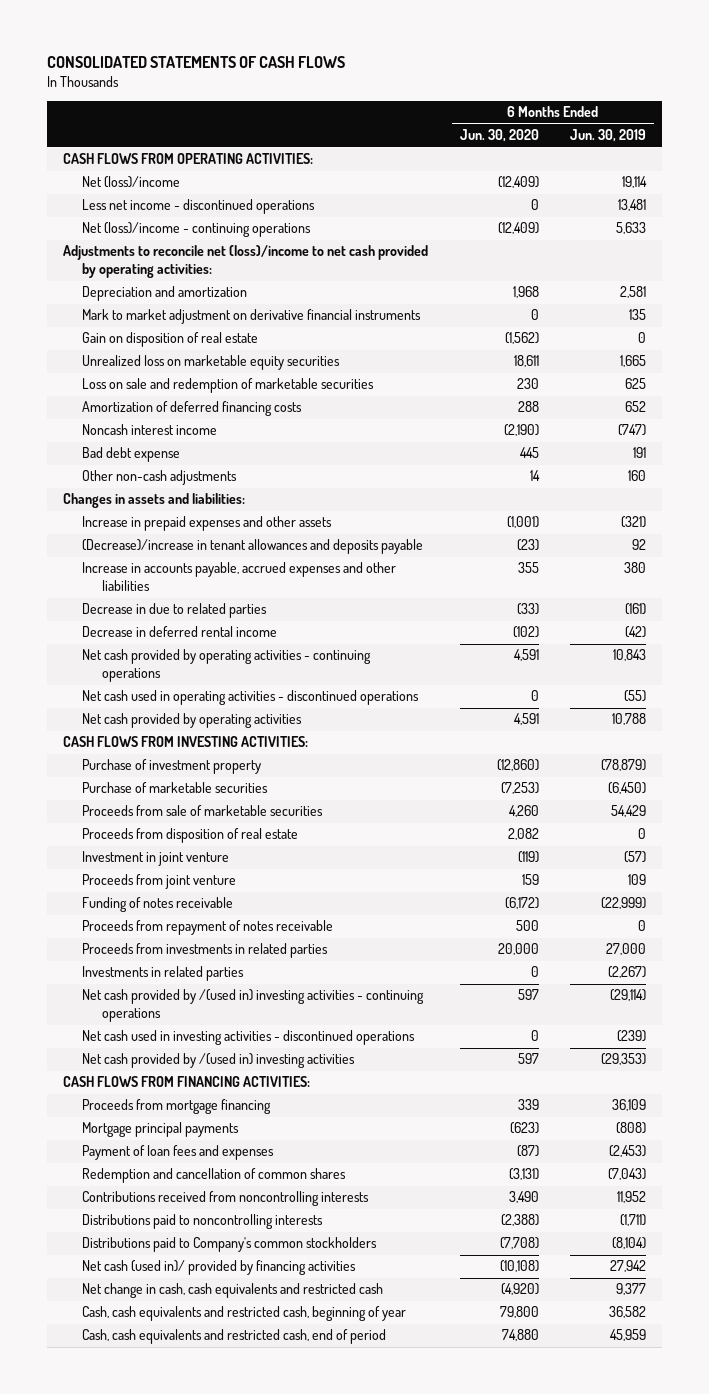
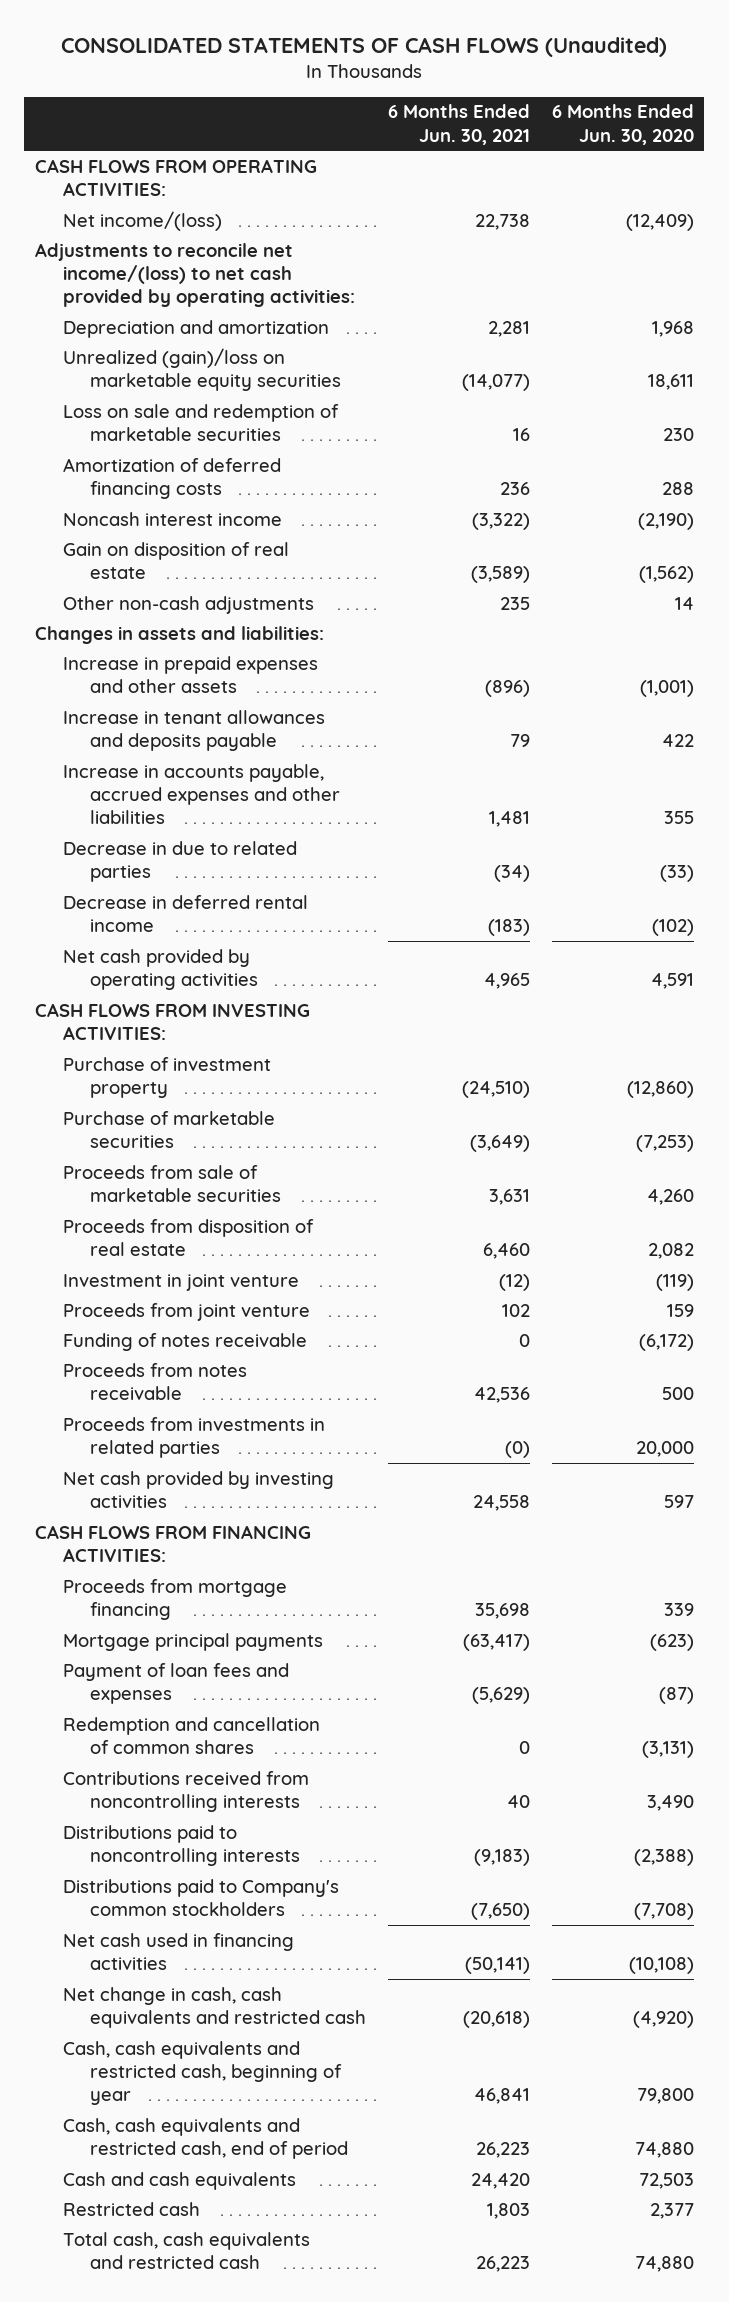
[47,56,346,69] CONSOLIDATED STATEMENTS OF CASH FLOWS -> [61,37,668,58] CONSOLIDATED STATEMENTS OF CASH FLOWS (Unaudited)
[570,129,647,143] Jun. 30, 2019 -> none
none -> [387,104,530,145] 6 Months Ended Jun. 30, 2021
[82,199,316,215] Less net income - discontinued operations -> none
[82,222,312,238] Net (loss)/income - continuing operations -> none
[82,176,181,189] Net (loss)/income -> [62,210,222,231] Net income/(loss)
[62,245,428,279] Adjustments to reconcile net (loss)/income to net cash provided by operating activities: -> [35,242,355,308] Adjustments to reconcile net income/(loss) to net cash provided by operating activities:
[82,309,422,325] Mark to market adjustment on derivative financial instruments -> none
[82,355,341,371] Unrealized loss on marketable equity securities -> [62,347,342,392] Unrealized (gain)/loss on marketable equity securities
[82,447,181,463] Bad debt expense -> none
[82,332,259,348] Gain on disposition of real estate -> [62,541,289,580] Gain on disposition of real estate
[82,539,424,555] (Decrease)/increase in tenant allowances and deposits payable -> [62,709,325,752] Increase in tenant allowances and deposits payable
[516,539,539,552] (23) -> [661,734,694,748] 422
[82,649,372,683] Net cash provided by operating activities - continuing operations -> none
[82,690,420,706] Net cash used in operating activities - discontinued operations -> none
[82,920,334,936] Proceeds from repayment of notes receivable -> [62,1362,247,1401] Proceeds from notes receivable
[82,966,245,982] Investments in related parties -> none
[82,989,425,1023] Net cash provided by /(used in) investing activities - continuing operations -> none
[82,1030,416,1046] Net cash used in investing activities - discontinued operations -> none
[82,1053,356,1069] Net cash provided by /(used in) investing activities -> [62,1470,334,1509] Net cash provided by investing activities
[82,1260,357,1276] Net cash (used in)/ provided by financing activities -> [62,1932,294,1971] Net cash used in financing activities
none -> [62,2171,296,2190] Cash and cash equivalents
none -> [62,2201,200,2216] Restricted cash
none -> [62,2231,310,2270] Total cash, cash equivalents and restricted cash

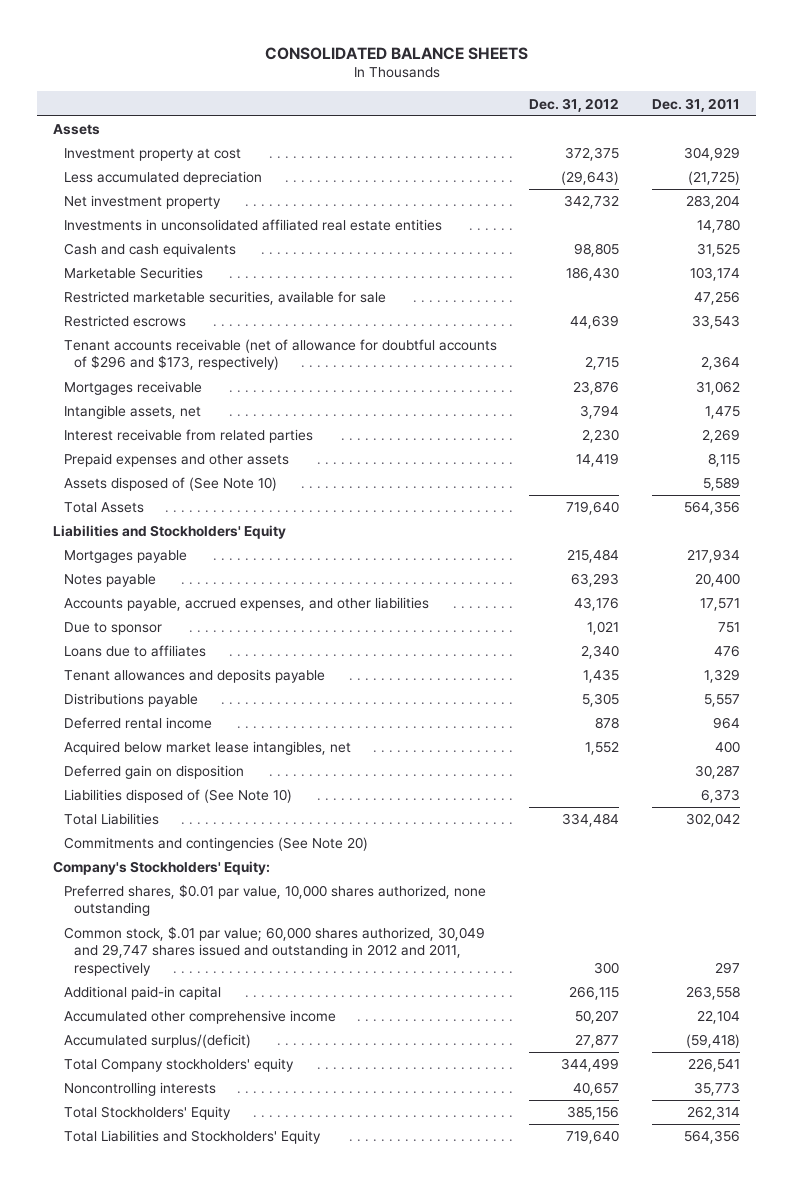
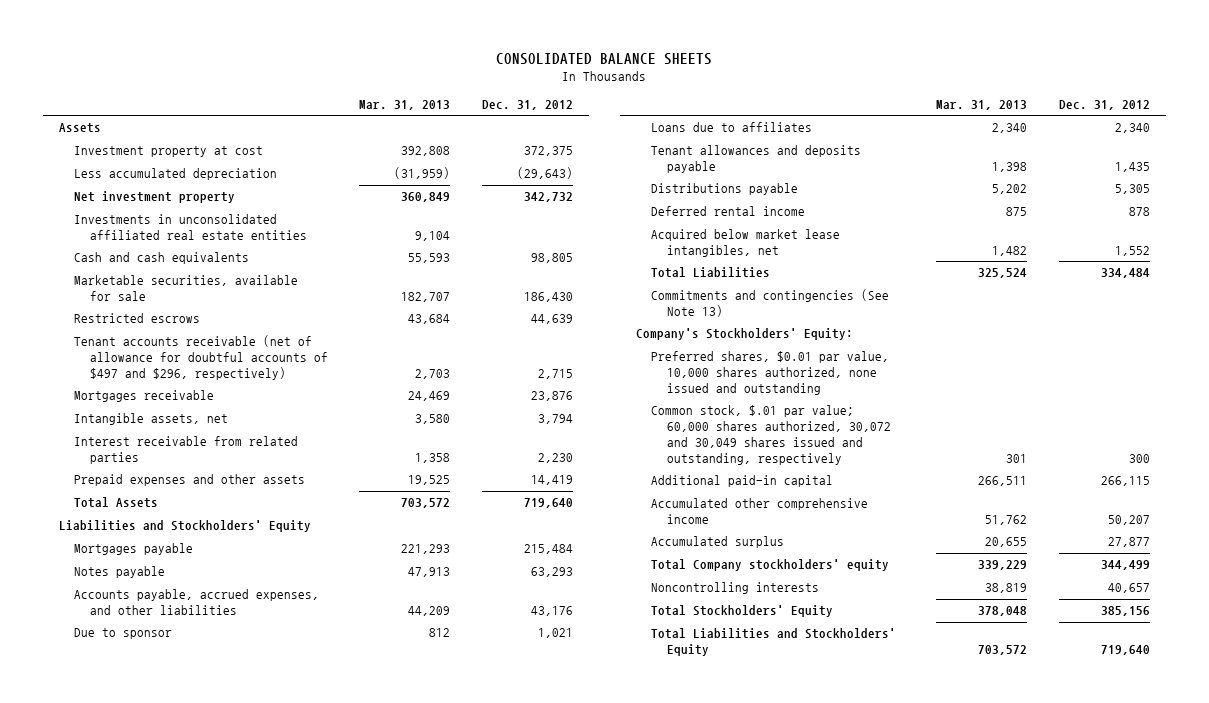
[651,97,740,112] Dec. 31, 2011 -> none
none -> [359,100,451,111] Mar. 31, 2013
[63,291,386,306] Restricted marketable securities, available for sale -> none
[63,267,203,280] Marketable Securities -> [74,275,299,302] Marketable securities, available for sale
[63,339,497,371] Tenant accounts receivable (net of allowance for doubtful accounts of $296 and $173, respectively) -> [74,335,328,380] Tenant accounts receivable (net of allowance for doubtful accounts of $497 and $296, respectively)
[63,477,277,492] Assets disposed of (See Note 10) -> none
[63,765,244,780] Deferred gain on disposition -> none
[63,789,292,804] Liabilities disposed of (See Note 10) -> none
[63,837,368,852] Commitments and contingencies (See Note 20) -> [651,289,890,318] Commitments and contingencies (See Note 13)
[63,884,486,917] Preferred shares, $0.01 par value, 10,000 shares authorized, none outstanding -> [651,351,890,395] Preferred shares, $0.01 par value, 10,000 shares authorized, none issued and outstanding
[63,926,485,976] Common stock, $.01 par value; 60,000 shares authorized, 30,049 and 29,747 shares issued and outstanding in 2012 and 2011, respectively -> [651,405,891,465] Common stock, $.01 par value; 60,000 shares authorized, 30,072 and 30,049 shares issued and outstanding, respectively
[63,1034,251,1049] Accumulated surplus/(deficit) -> [651,536,785,549] Accumulated surplus

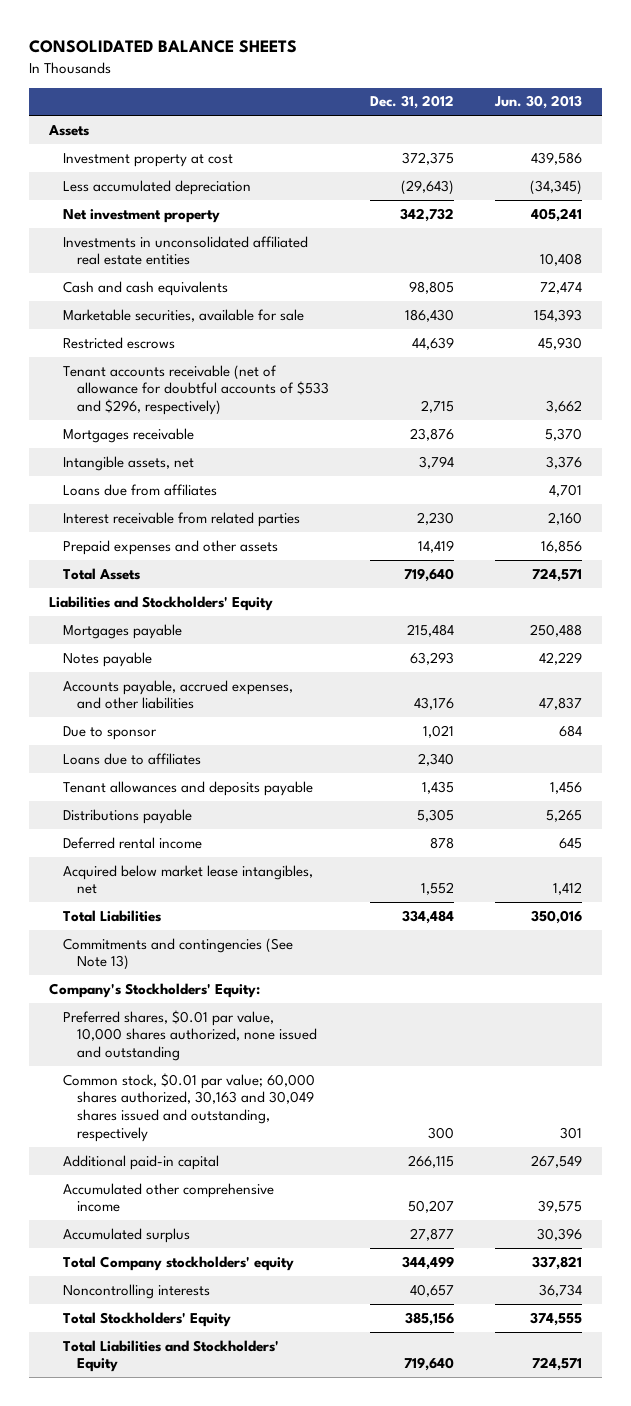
[359,100,451,111] Mar. 31, 2013 -> none
none -> [493,95,582,110] Jun. 30, 2013
[74,335,328,380] Tenant accounts receivable (net of allowance for doubtful accounts of $497 and $296, respectively) -> [63,364,329,416] Tenant accounts receivable (net of allowance for doubtful accounts of $533 and $296, respectively)
none -> [63,483,218,496] Loans due from affiliates
[651,405,891,465] Common stock, $.01 par value; 60,000 shares authorized, 30,072 and 30,049 shares issued and outstanding, respectively -> [63,1072,316,1142] Common stock, $0.01 par value; 60,000 shares authorized, 30,163 and 30,049 shares issued and outstanding, respectively

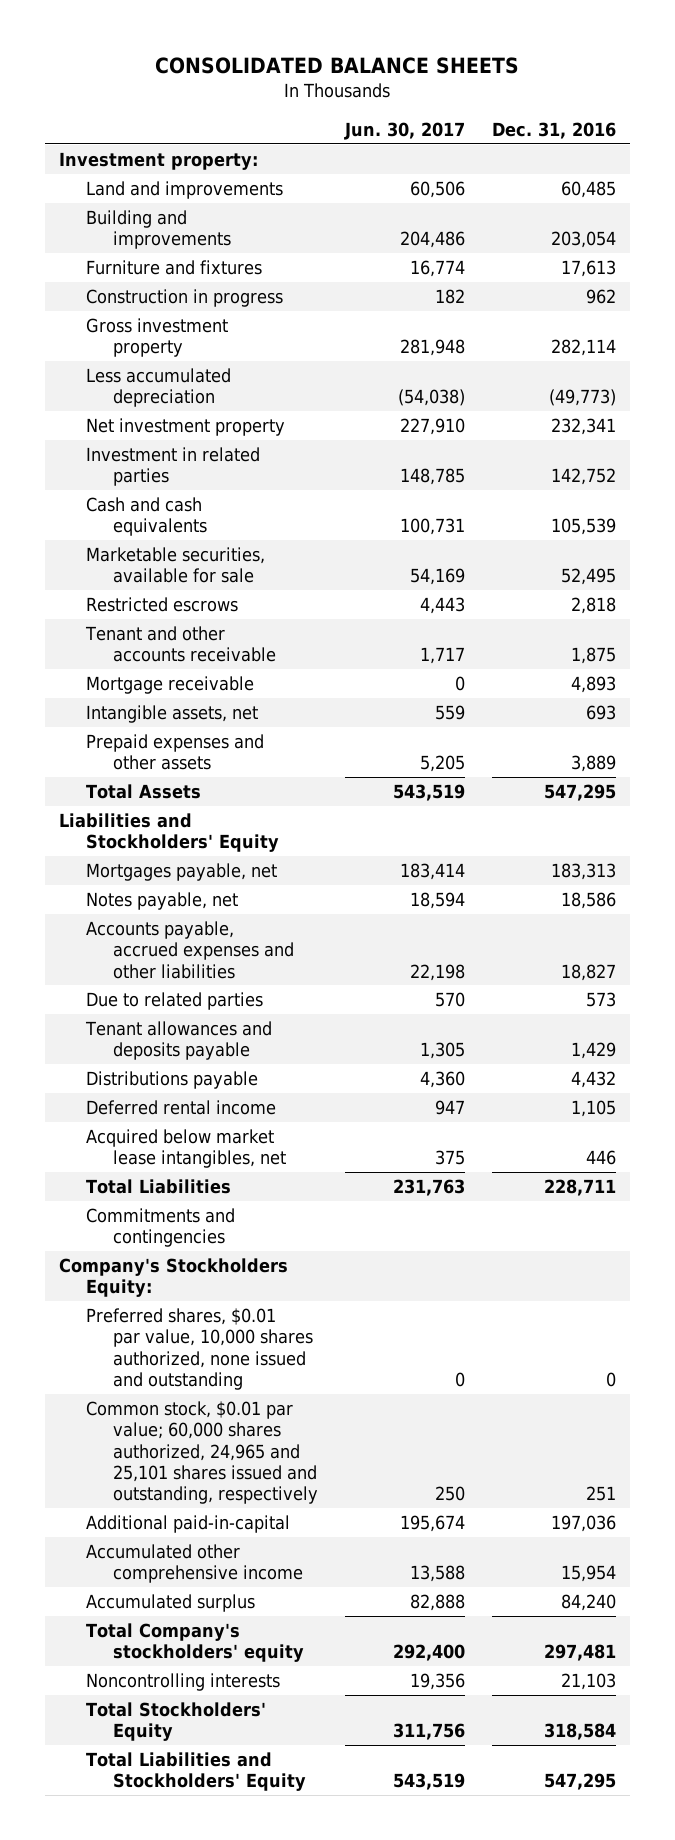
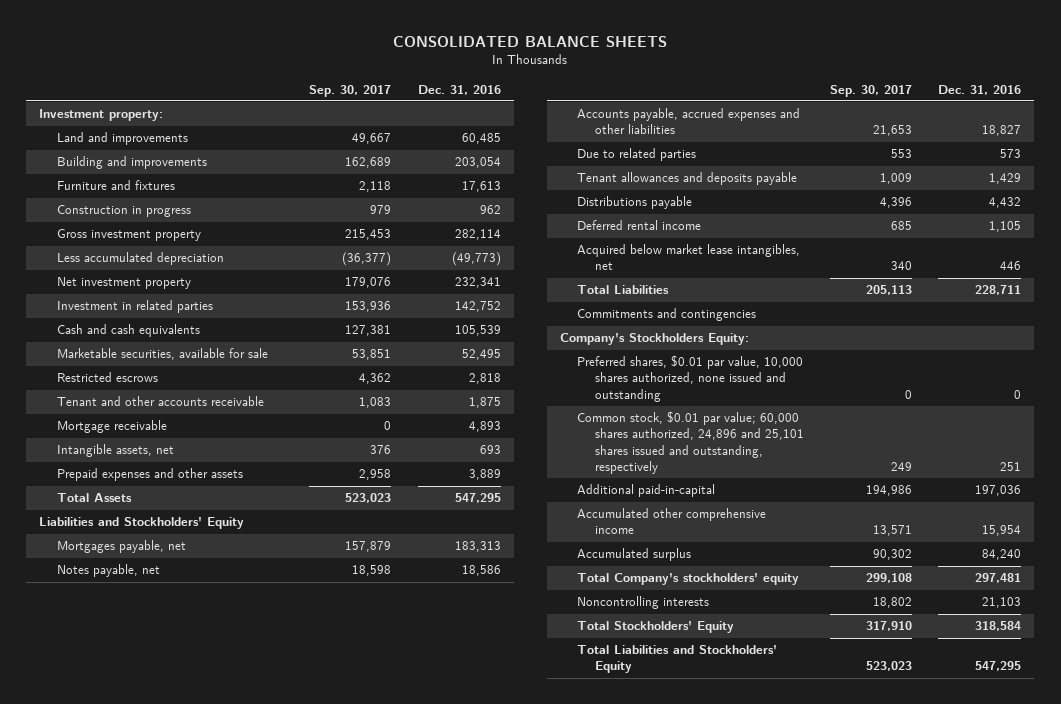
[343,122,465,141] Jun. 30, 2017 -> none
none -> [309,84,392,97] Sep. 30, 2017
[85,1400,318,1505] Common stock, $0.01 par value; 60,000 shares authorized, 24,965 and 25,101 shares issued and outstanding, respectively -> [577,411,804,474] Common stock, $0.01 par value; 60,000 shares authorized, 24,896 and 25,101 shares issued and outstanding, respectively

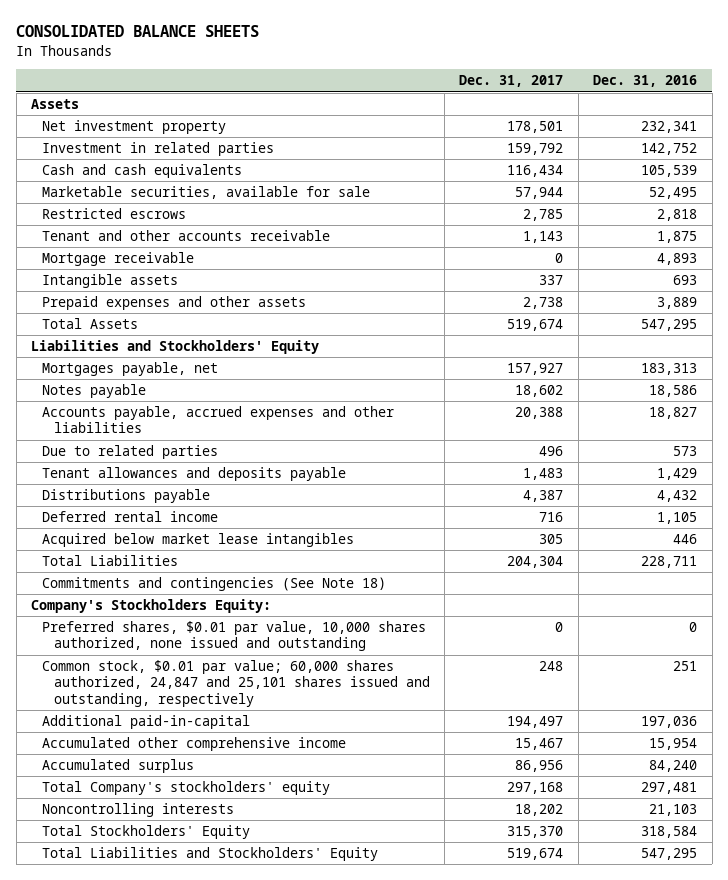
[309,84,392,97] Sep. 30, 2017 -> none
none -> [459,75,564,88] Dec. 31, 2017
[56,132,188,146] Land and improvements -> none
[56,156,207,170] Building and improvements -> none
[56,180,175,191] Furniture and fixtures -> none
[56,205,191,218] Construction in progress -> none
[56,229,201,242] Gross investment property -> none
[56,252,224,266] Less accumulated depreciation -> none
[39,109,164,122] Investment property: -> [31,99,80,110] Assets
[56,444,174,458] Intangible assets, net -> [42,274,179,289] Intangible assets
[56,564,160,578] Notes payable, net -> [42,384,147,399] Notes payable
[577,244,801,271] Acquired below market lease intangibles, net -> [42,533,355,548] Acquired below market lease intangibles
[577,308,757,322] Commitments and contingencies -> [42,577,387,592] Commitments and contingencies (See Note 18)
[577,411,804,474] Common stock, $0.01 par value; 60,000 shares authorized, 24,896 and 25,101 shares issued and outstanding, respectively -> [42,660,430,707] Common stock, $0.01 par value; 60,000 shares authorized, 24,847 and 25,101 shares issued and outstanding, respectively

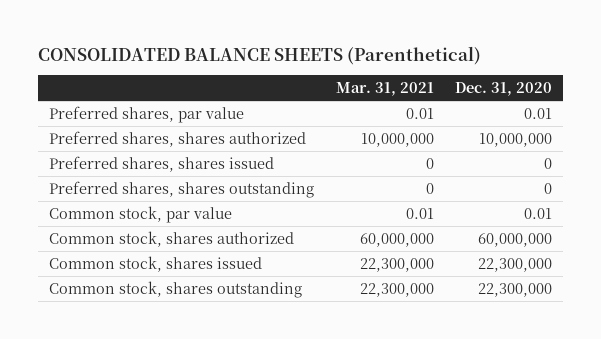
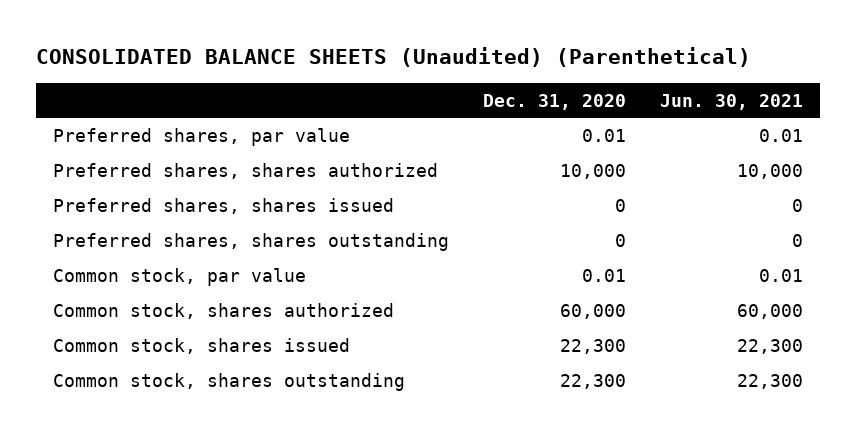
[37,45,481,65] CONSOLIDATED BALANCE SHEETS (Parenthetical) -> [36,47,752,68] CONSOLIDATED BALANCE SHEETS (Unaudited) (Parenthetical)
[335,82,434,97] Mar. 31, 2021 -> none
none -> [659,93,803,110] Jun. 30, 2021
[479,132,553,147] 10,000,000 -> [559,164,626,180] 10,000
[478,232,553,247] 60,000,000 -> [559,304,626,320] 60,000
[478,257,553,272] 22,300,000 -> [559,339,626,355] 22,300
[478,282,553,297] 22,300,000 -> [559,374,626,390] 22,300

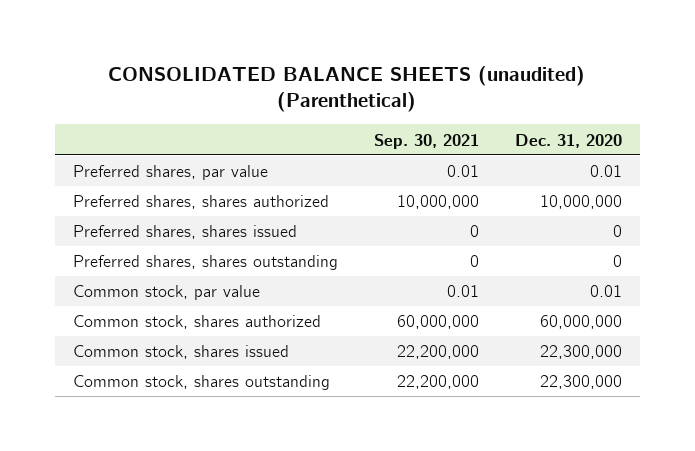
[36,47,752,68] CONSOLIDATED BALANCE SHEETS (Unaudited) (Parenthetical) -> [108,66,586,113] CONSOLIDATED BALANCE SHEETS (unaudited) (Parenthetical)
[659,93,803,110] Jun. 30, 2021 -> none
none -> [373,133,479,149] Sep. 30, 2021
[559,164,626,180] 10,000 -> [539,195,622,210] 10,000,000
[559,304,626,320] 60,000 -> [539,315,622,330] 60,000,000
[559,339,626,355] 22,300 -> [539,345,622,360] 22,300,000
[559,374,626,390] 22,300 -> [539,375,622,390] 22,300,000

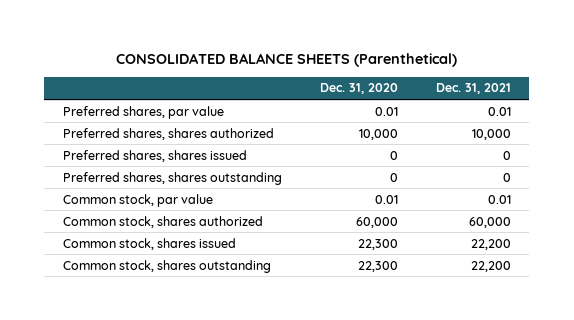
[108,66,586,113] CONSOLIDATED BALANCE SHEETS (unaudited) (Parenthetical) -> [115,53,457,68] CONSOLIDATED BALANCE SHEETS (Parenthetical)
[373,133,479,149] Sep. 30, 2021 -> none
none -> [435,83,511,95] Dec. 31, 2021
[539,195,622,210] 10,000,000 -> [358,128,398,140] 10,000
[539,315,622,330] 60,000,000 -> [355,216,398,228] 60,000
[539,345,622,360] 22,300,000 -> [357,238,398,250] 22,300
[539,375,622,390] 22,300,000 -> [357,260,398,272] 22,300

